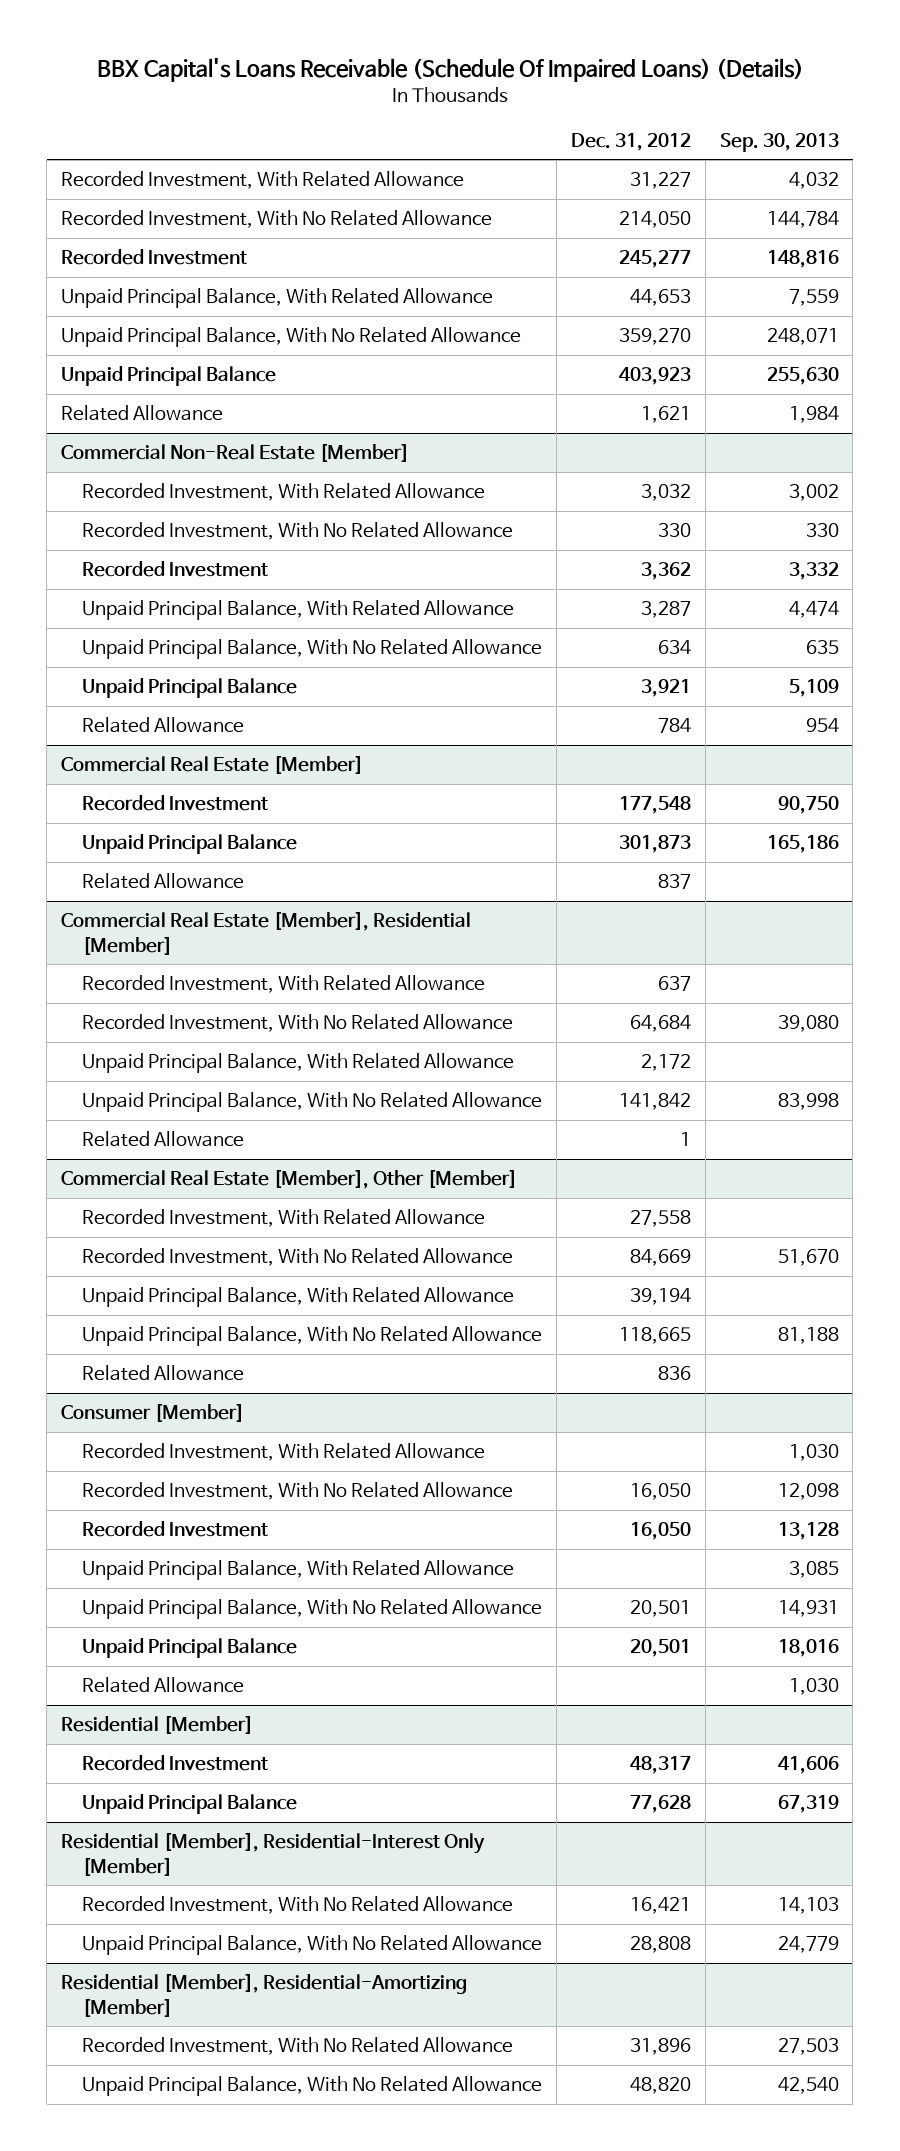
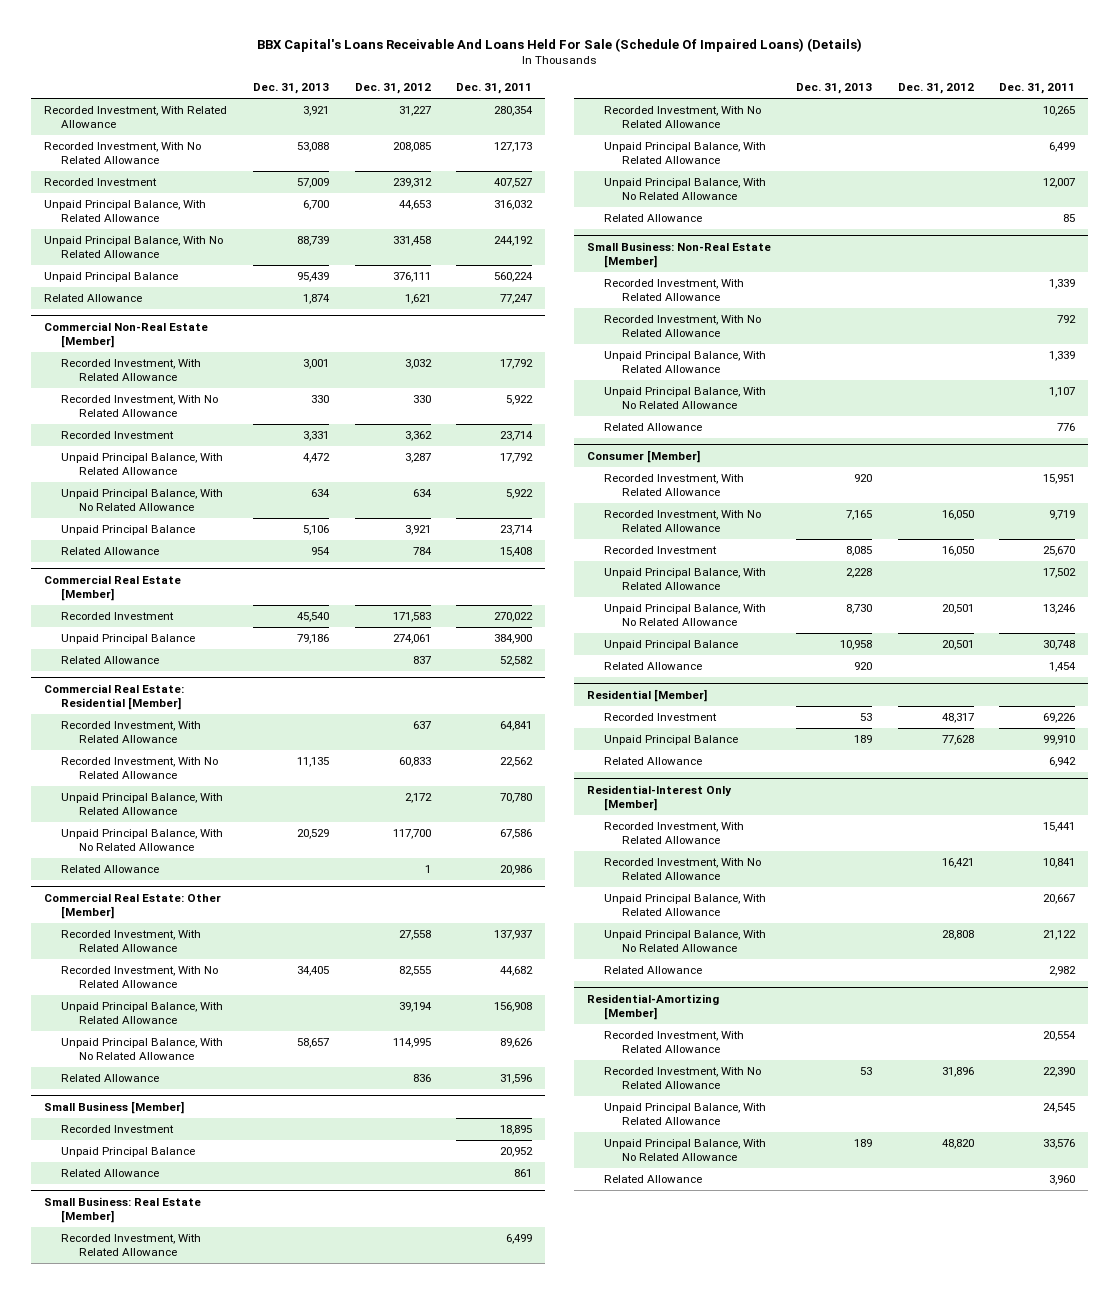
[96,58,804,83] BBX Capital's Loans Receivable (Schedule Of Impaired Loans) (Details) -> [256,37,862,52] BBX Capital's Loans Receivable And Loans Held For Sale (Schedule Of Impaired Loans) (Details)
[719,132,839,152] Sep. 30, 2013 -> none
none -> [253,83,330,95] Dec. 31, 2013
none -> [456,83,533,95] Dec. 31, 2011
[618,211,691,229] 214,050 -> [392,142,431,153] 208,085
[618,250,691,269] 245,277 -> [392,178,432,189] 239,312
[618,328,691,346] 359,270 -> [392,236,431,247] 331,458
[618,367,691,386] 403,923 -> [392,272,431,283] 376,111
[618,796,691,815] 177,548 -> [392,612,431,623] 171,583
[618,835,691,854] 301,873 -> [392,634,431,645] 274,061
[61,911,472,955] Commercial Real Estate [Member], Residential [Member] -> [43,684,184,710] Commercial Real Estate: Residential [Member]
[629,1015,691,1033] 64,684 -> [398,757,431,768] 60,833
[618,1093,691,1111] 141,842 -> [392,829,431,840] 117,700
[61,1169,518,1190] Commercial Real Estate [Member], Other [Member] -> [43,893,221,919] Commercial Real Estate: Other [Member]
[629,1249,691,1267] 84,669 -> [398,966,431,977] 82,555
[618,1327,691,1345] 118,665 -> [392,1038,431,1049] 114,995
none -> [43,1101,184,1115] Small Business [Member]
none -> [61,1125,175,1134] Recorded Investment
none -> [61,1147,196,1158] Unpaid Principal Balance
none -> [61,1169,160,1178] Related Allowance
none -> [43,1197,201,1223] Small Business: Real Estate [Member]
none -> [61,1234,202,1256] Recorded Investment, With Related Allowance
none -> [604,106,762,128] Recorded Investment, With No Related Allowance
none -> [604,142,767,164] Unpaid Principal Balance, With Related Allowance
none -> [604,178,767,200] Unpaid Principal Balance, With No Related Allowance
none -> [604,214,703,223] Related Allowance
none -> [586,242,771,268] Small Business: Non-Real Estate [Member]
none -> [604,279,745,301] Recorded Investment, With Related Allowance
none -> [604,315,762,337] Recorded Investment, With No Related Allowance
none -> [604,351,767,373] Unpaid Principal Balance, With Related Allowance
none -> [604,387,767,409] Unpaid Principal Balance, With No Related Allowance
none -> [604,423,703,432] Related Allowance
none -> [604,757,703,766] Related Allowance
[61,1832,486,1876] Residential [Member], Residential-Interest Only [Member] -> [586,785,732,811] Residential-Interest Only [Member]
none -> [604,822,745,844] Recorded Investment, With Related Allowance
none -> [604,894,767,916] Unpaid Principal Balance, With Related Allowance
none -> [604,966,703,975] Related Allowance
[61,1973,468,2017] Residential [Member], Residential-Amortizing [Member] -> [586,994,719,1020] Residential-Amortizing [Member]
none -> [604,1031,745,1053] Recorded Investment, With Related Allowance
none -> [604,1103,767,1125] Unpaid Principal Balance, With Related Allowance
none -> [604,1175,703,1184] Related Allowance

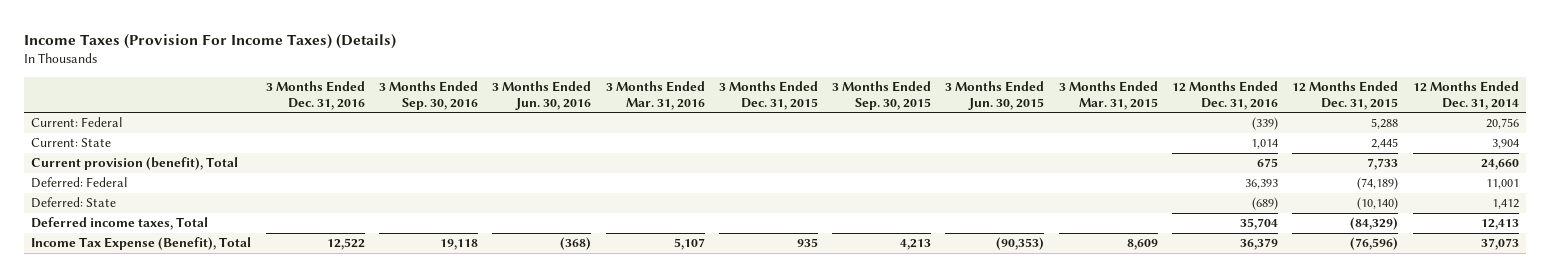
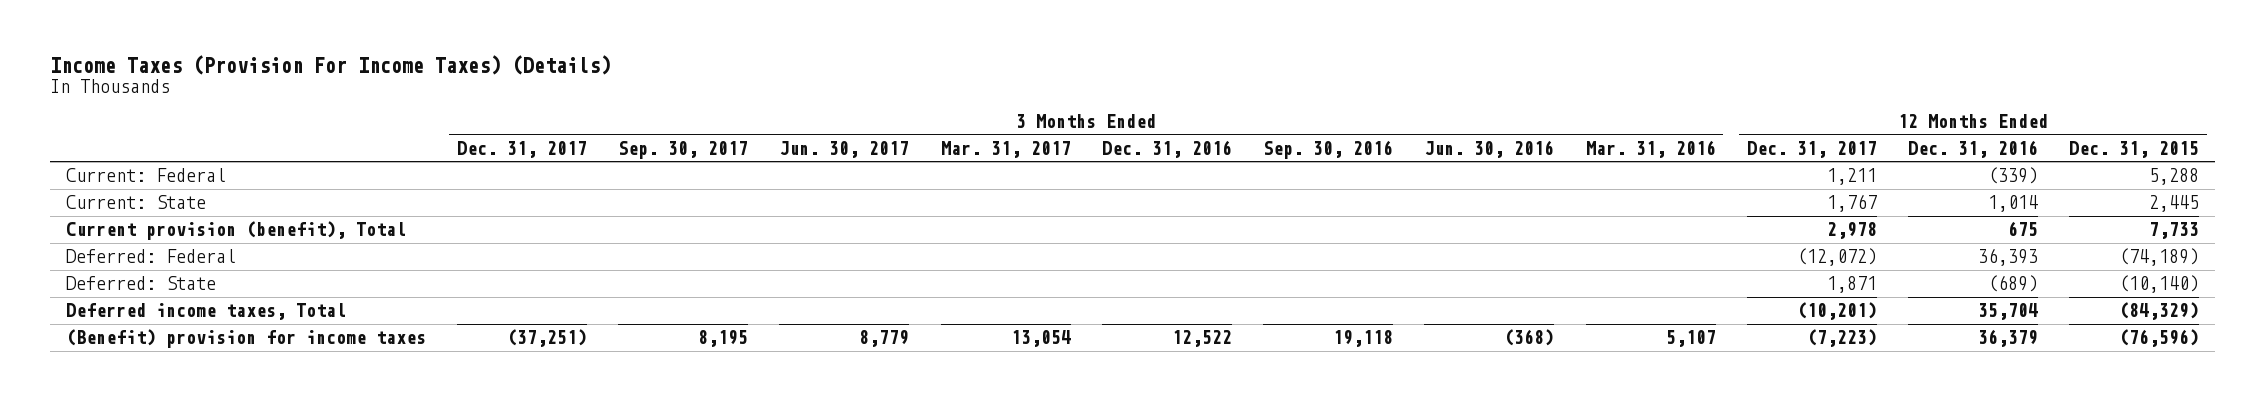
[718,80,818,110] 3 Months Ended Dec. 31, 2015 -> none
[832,80,932,110] 3 Months Ended Sep. 30, 2015 -> none
[945,80,1045,110] 3 Months Ended Jun. 30, 2015 -> none
[1058,80,1158,110] 3 Months Ended Mar. 31, 2015 -> none
[1412,80,1519,110] 12 Months Ended Dec. 31, 2014 -> none
none -> [456,140,587,158] Dec. 31, 2017
none -> [618,140,749,159] Sep. 30, 2017
none -> [779,140,910,158] Jun. 30, 2017
none -> [940,140,1071,158] Mar. 31, 2017
none -> [1746,140,1877,158] Dec. 31, 2017
[31,237,252,251] Income Tax Expense (Benefit), Total -> [65,329,426,349] (Benefit) provision for income taxes

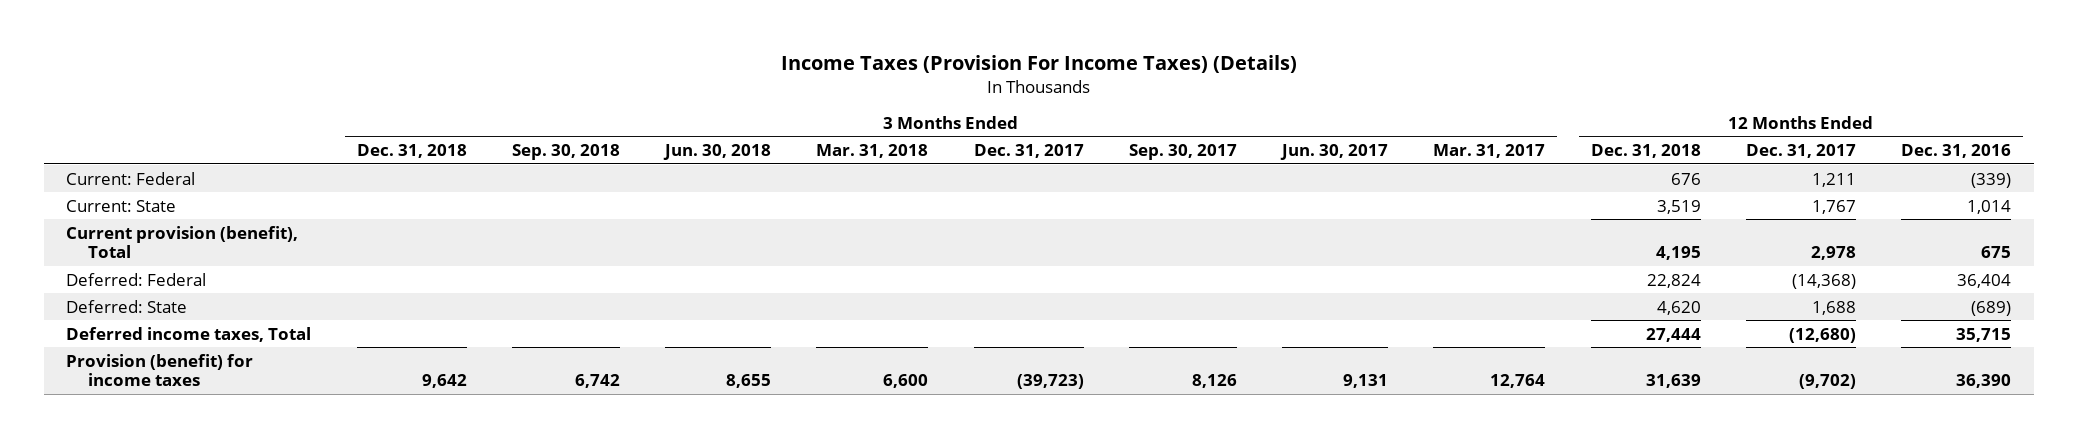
[1101,139,1232,158] Dec. 31, 2016 -> none
[1263,139,1394,159] Sep. 30, 2016 -> none
[1424,139,1555,158] Jun. 30, 2016 -> none
[1585,139,1716,158] Mar. 31, 2016 -> none
[2069,140,2200,158] Dec. 31, 2015 -> none
none -> [356,144,467,159] Dec. 31, 2018
none -> [511,144,620,161] Sep. 30, 2018
none -> [663,144,772,161] Jun. 30, 2018
none -> [816,144,929,159] Mar. 31, 2018
none -> [1590,144,1701,159] Dec. 31, 2018
[1796,248,1877,267] (12,072) -> [1791,273,1856,289] (14,368)
[1978,248,2039,267] 36,393 -> [1957,273,2012,288] 36,404
[1826,276,1877,294] 1,871 -> [1811,300,1856,315] 1,688
[1796,302,1877,321] (10,201) -> [1788,327,1856,343] (12,680)
[1978,303,2039,321] 35,704 -> [1956,327,2012,342] 35,715
[65,329,426,349] (Benefit) provision for income taxes -> [66,353,254,387] Provision (benefit) for income taxes
[506,329,587,348] (37,251) -> [1016,374,1084,390] (39,723)
[698,330,749,348] 8,195 -> [1191,374,1237,389] 8,126
[859,330,910,348] 8,779 -> [1343,374,1389,389] 9,131
[1010,330,1071,348] 13,054 -> [1490,374,1546,389] 12,764
[1806,329,1877,348] (7,223) -> [1798,374,1856,390] (9,702)
[1978,329,2039,348] 36,379 -> [1956,374,2012,389] 36,390

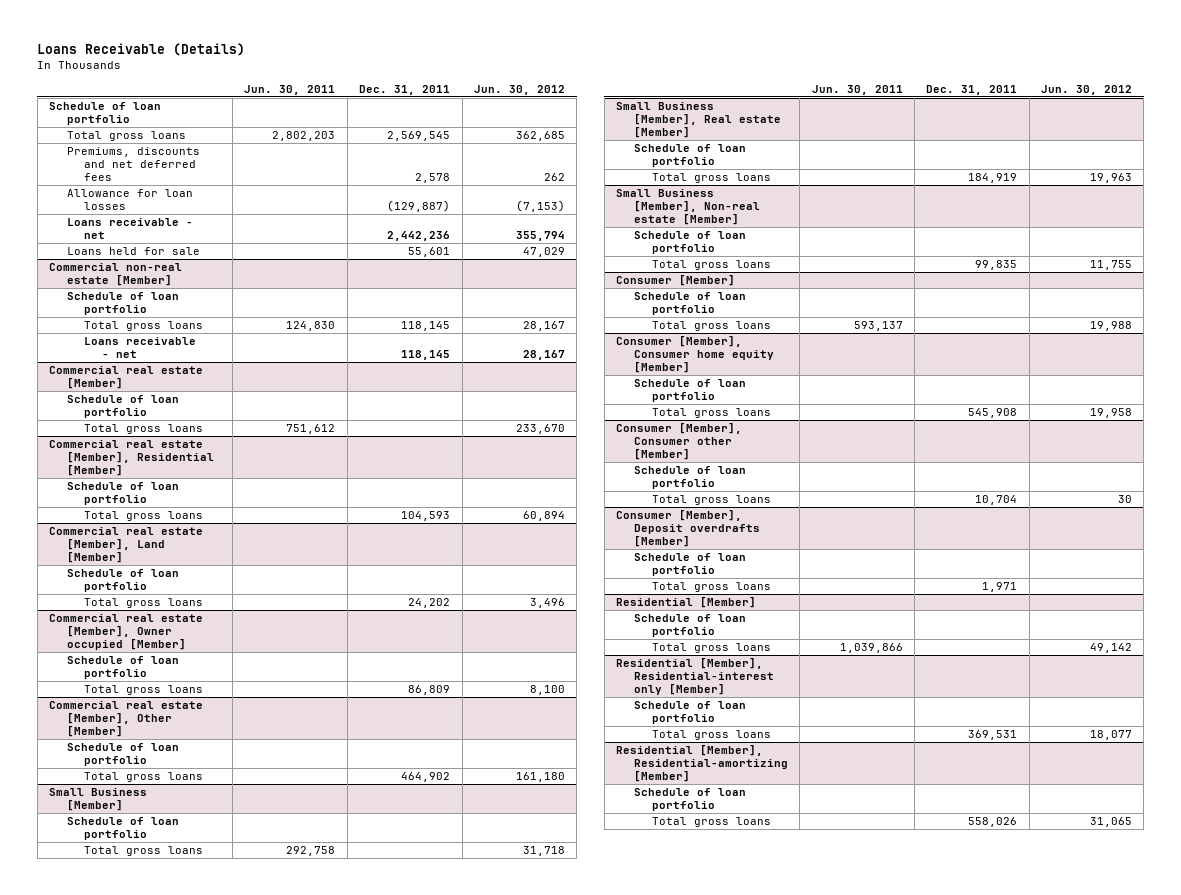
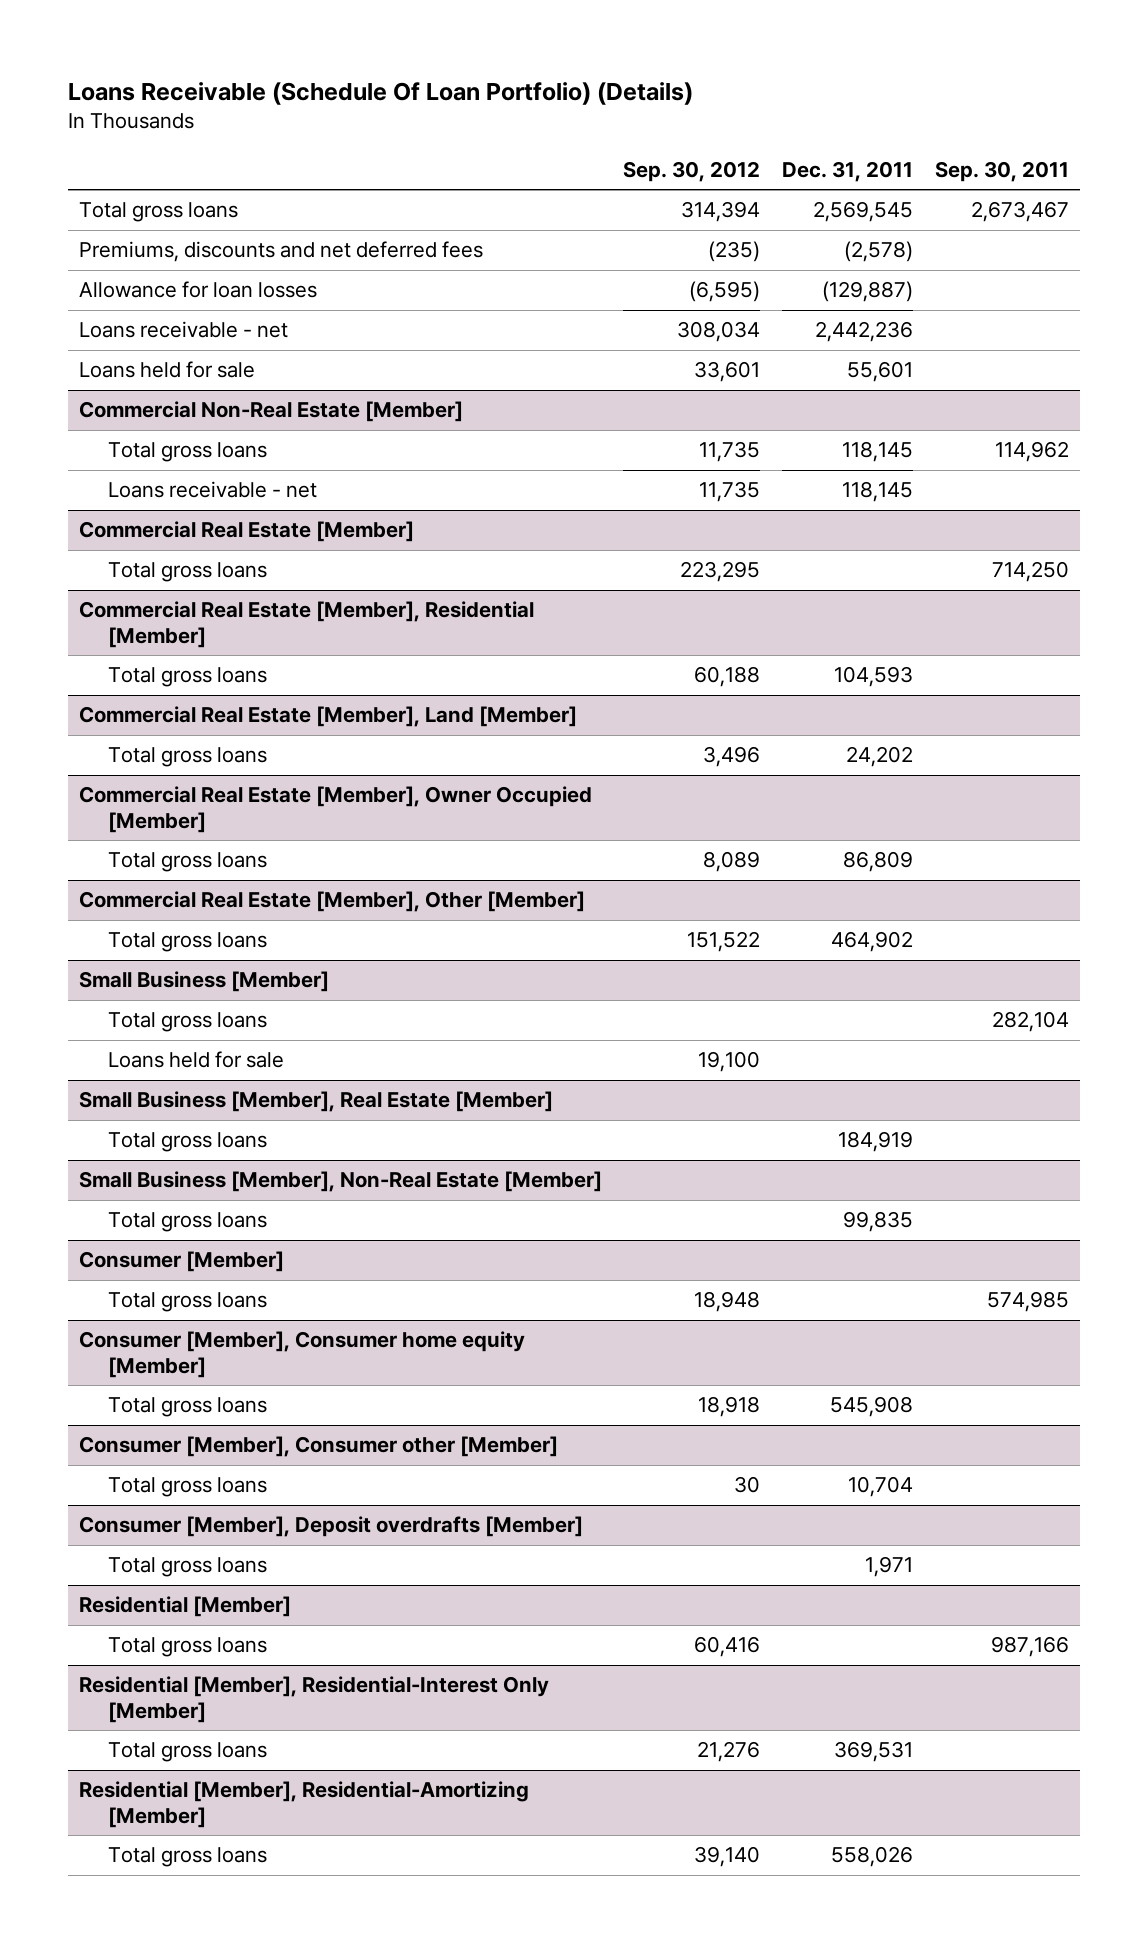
[37,43,246,57] Loans Receivable (Details) -> [67,82,693,106] Loans Receivable (Schedule Of Loan Portfolio) (Details)
[244,84,336,95] Jun. 30, 2011 -> none
[473,84,565,95] Jun. 30, 2012 -> none
none -> [623,160,761,182] Sep. 30, 2012
none -> [935,160,1070,182] Sep. 30, 2011
[49,102,162,126] Schedule of loan portfolio -> none
[415,172,451,183] 2,578 -> [844,241,914,263] (2,578)
[66,292,179,316] Schedule of loan portfolio -> none
[49,263,183,287] Commercial non-real estate [Member] -> [78,401,463,423] Commercial Non-Real Estate [Member]
[66,395,179,419] Schedule of loan portfolio -> none
[49,366,204,390] Commercial real estate [Member] -> [78,521,414,543] Commercial Real Estate [Member]
[66,482,179,506] Schedule of loan portfolio -> none
[49,440,214,476] Commercial real estate [Member], Residential [Member] -> [78,601,534,648] Commercial Real Estate [Member], Residential [Member]
[66,569,179,593] Schedule of loan portfolio -> none
[49,527,204,563] Commercial real estate [Member], Land [Member] -> [78,706,577,728] Commercial Real Estate [Member], Land [Member]
[66,656,179,680] Schedule of loan portfolio -> none
[49,614,204,650] Commercial real estate [Member], Owner occupied [Member] -> [78,786,592,833] Commercial Real Estate [Member], Owner Occupied [Member]
[66,743,179,767] Schedule of loan portfolio -> none
[49,701,204,737] Commercial real estate [Member], Other [Member] -> [78,891,585,913] Commercial Real Estate [Member], Other [Member]
[66,817,179,841] Schedule of loan portfolio -> none
[633,144,746,168] Schedule of loan portfolio -> none
none -> [108,1051,285,1069] Loans held for sale
[616,102,781,138] Small Business [Member], Real estate [Member] -> [78,1091,553,1113] Small Business [Member], Real Estate [Member]
[633,231,746,255] Schedule of loan portfolio -> none
[616,189,760,225] Small Business [Member], Non-real estate [Member] -> [78,1171,602,1193] Small Business [Member], Non-Real Estate [Member]
[633,292,746,316] Schedule of loan portfolio -> none
[633,379,746,403] Schedule of loan portfolio -> none
[633,466,746,490] Schedule of loan portfolio -> none
[633,553,746,577] Schedule of loan portfolio -> none
[633,614,746,638] Schedule of loan portfolio -> none
[633,701,746,725] Schedule of loan portfolio -> none
[616,658,774,695] Residential [Member], Residential-interest only [Member] -> [78,1676,549,1723] Residential [Member], Residential-Interest Only [Member]
[633,788,746,812] Schedule of loan portfolio -> none
[616,745,788,782] Residential [Member], Residential-amortizing [Member] -> [78,1781,529,1828] Residential [Member], Residential-Amortizing [Member]

